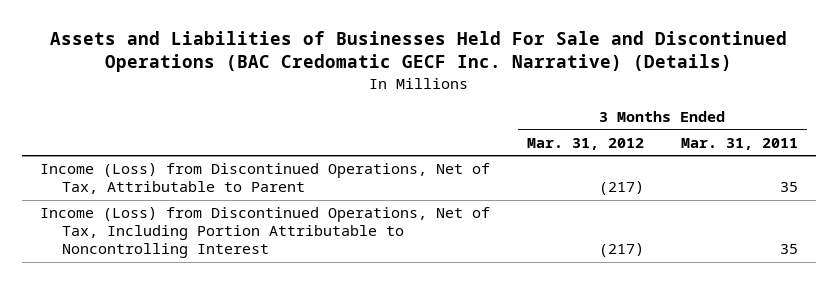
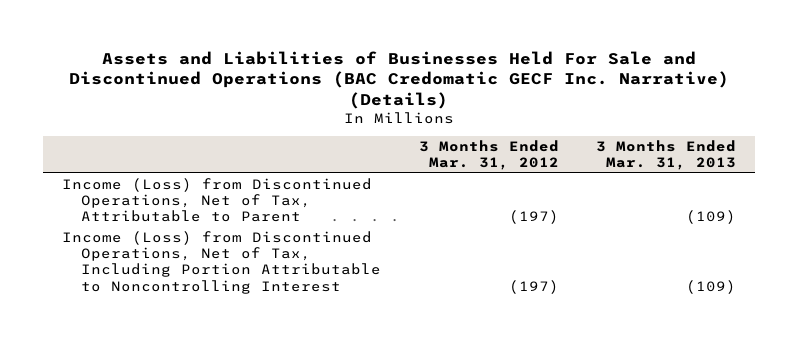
[680,137,798,150] Mar. 31, 2011 -> none
none -> [596,139,737,171] 3 Months Ended Mar. 31, 2013
[598,181,644,196] (217) -> [508,210,559,225] (197)
[598,243,644,258] (217) -> [508,279,559,294] (197)

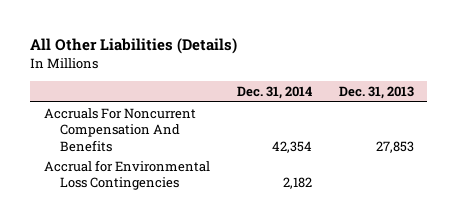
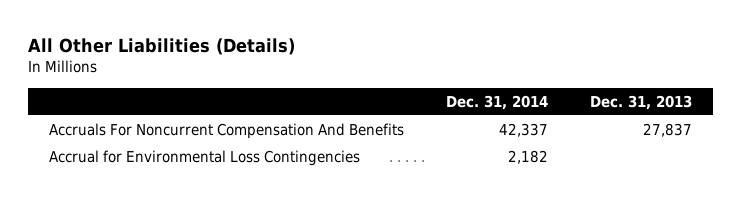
[271,140,312,153] 42,354 -> [499,123,549,138] 42,337
[375,140,414,153] 27,853 -> [642,123,692,138] 27,837

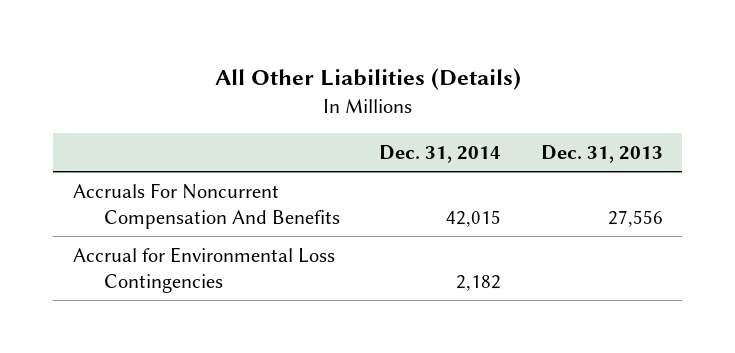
[499,123,549,138] 42,337 -> [446,210,502,228] 42,015
[642,123,692,138] 27,837 -> [607,210,663,228] 27,556

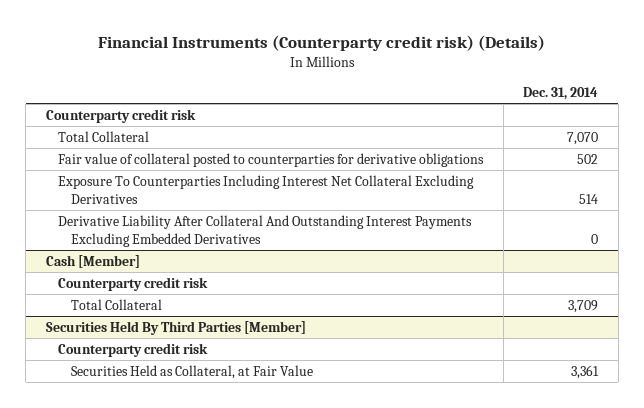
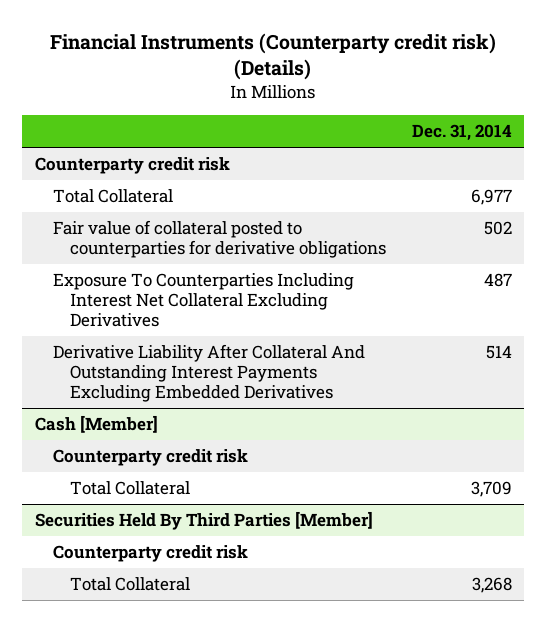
[567,131,599,145] 7,070 -> [470,189,512,206] 6,977
[579,193,599,204] 514 -> [483,273,512,288] 487
[591,233,599,244] 0 -> [485,345,512,360] 514
[71,364,314,379] Securities Held as Collateral, at Fair Value -> none
none -> [70,577,191,592] Total Collateral

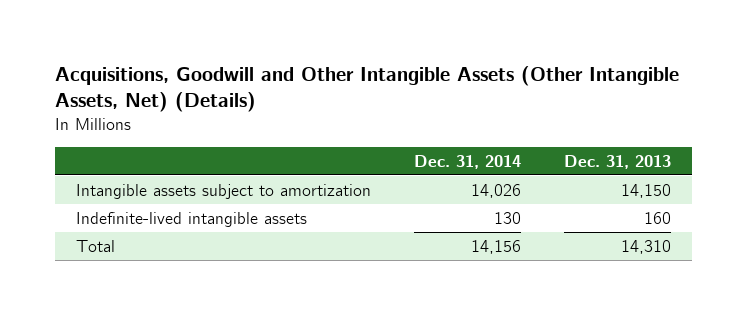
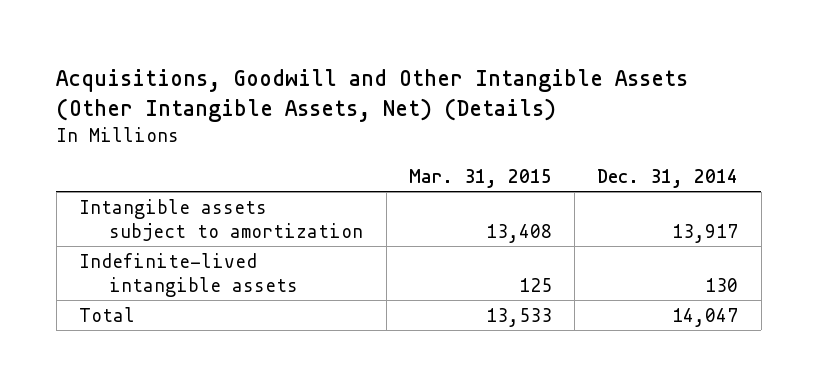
[563,154,671,169] Dec. 31, 2013 -> none
none -> [408,168,552,188] Mar. 31, 2015
[470,183,521,198] 14,026 -> [672,223,739,243] 13,917
[470,239,521,254] 14,156 -> [672,307,739,327] 14,047

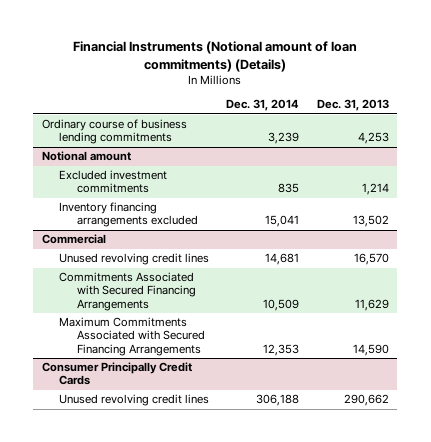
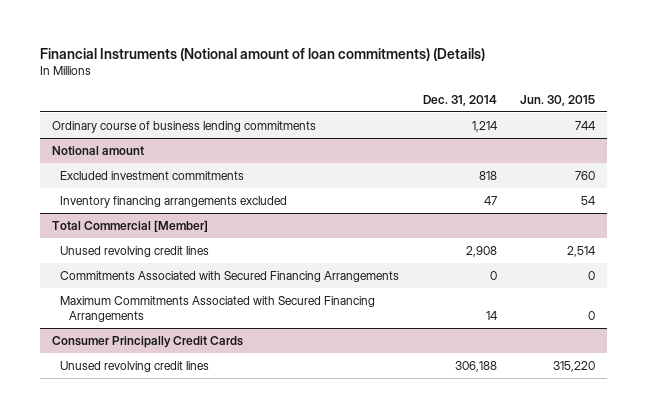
[316,99,389,112] Dec. 31, 2013 -> none
none -> [520,94,596,106] Jun. 30, 2015
[268,132,300,145] 3,239 -> [471,120,498,132] 1,214
[278,183,300,194] 835 -> [478,170,497,180] 818
[265,215,300,228] 15,041 -> [483,195,497,205] 47
[41,234,106,245] Commercial -> [51,219,208,232] Total Commercial [Member]
[265,253,300,266] 14,681 -> [465,245,497,257] 2,908
[263,298,300,311] 10,509 -> [489,270,497,280] 0
[263,343,300,356] 12,353 -> [485,311,498,321] 14

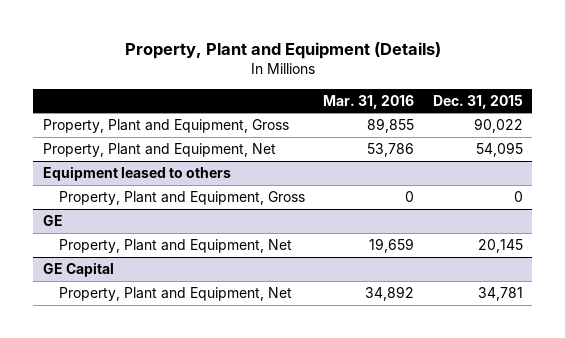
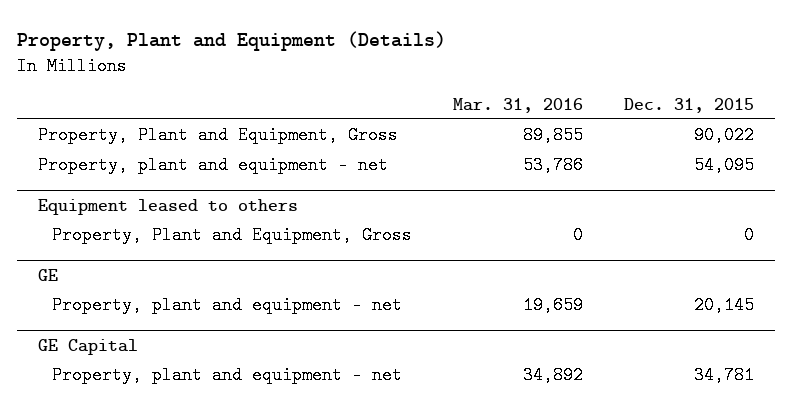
[42,143,276,158] Property, Plant and Equipment, Net -> [37,156,388,175] Property, plant and equipment - net
[58,239,292,254] Property, Plant and Equipment, Net -> [52,296,403,315] Property, plant and equipment - net
[58,287,292,302] Property, Plant and Equipment, Net -> [52,366,403,385] Property, plant and equipment - net

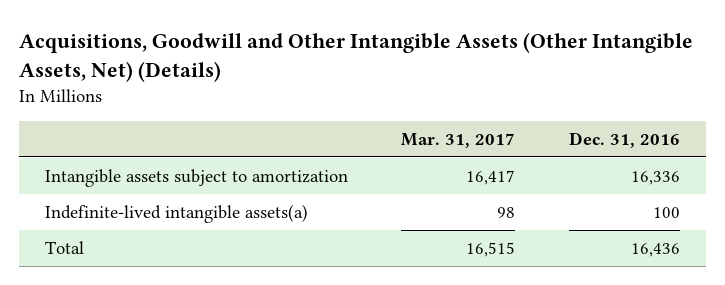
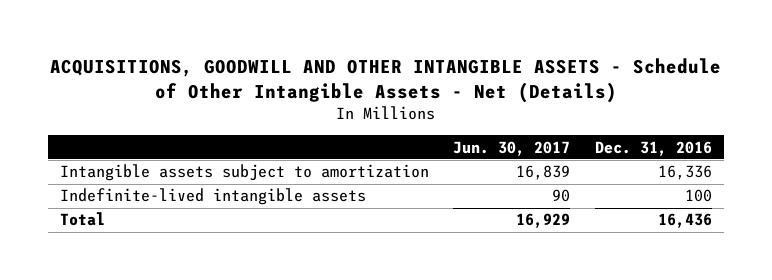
[18,31,693,82] Acquisitions, Goodwill and Other Intangible Assets (Other Intangible Assets, Net) (Details) -> [49,57,721,103] ACQUISITIONS, GOODWILL AND OTHER INTANGIBLE ASSETS - Schedule of Other Intangible Assets - Net (Details)
[401,132,516,148] Mar. 31, 2017 -> none
none -> [453,140,571,156] Jun. 30, 2017
[45,204,309,224] Indefinite-lived intangible assets(a) -> [60,188,367,206] Indefinite-lived intangible assets

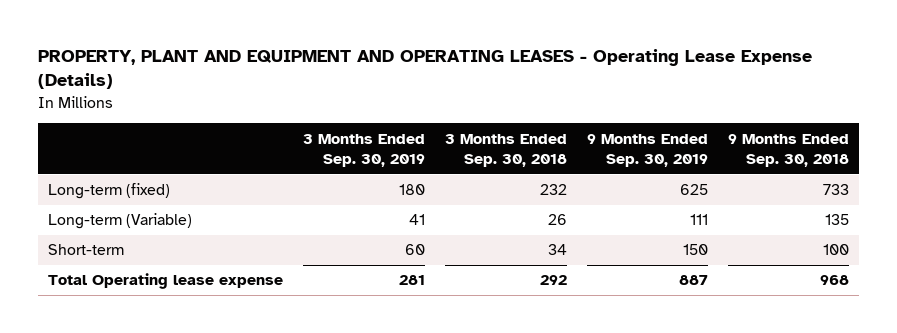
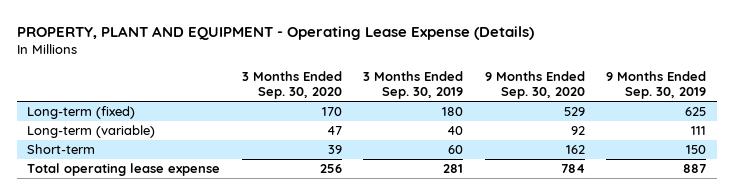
[37,48,812,90] PROPERTY, PLANT AND EQUIPMENT AND OPERATING LEASES - Operating Lease Expense (Details) -> [16,25,534,40] PROPERTY, PLANT AND EQUIPMENT - Operating Lease Expense (Details)
[444,133,567,168] 3 Months Ended Sep. 30, 2018 -> none
[728,133,850,168] 9 Months Ended Sep. 30, 2018 -> none
none -> [241,71,342,100] 3 Months Ended Sep. 30, 2020
none -> [484,71,585,100] 9 Months Ended Sep. 30, 2020
[47,213,192,230] Long-term (Variable) -> [27,125,156,139] Long-term (variable)
[408,214,425,226] 41 -> [447,126,464,136] 40
[47,273,283,290] Total Operating lease expense -> [27,163,221,177] Total operating lease expense

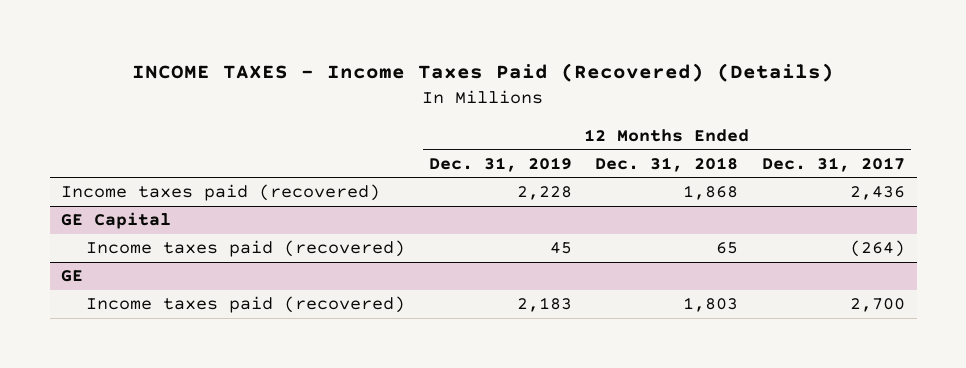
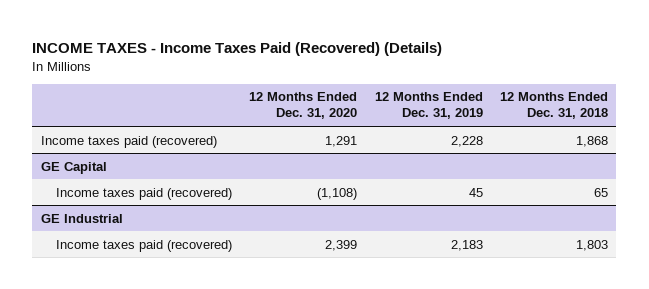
[762,156,906,172] Dec. 31, 2017 -> none
none -> [249,92,358,120] 12 Months Ended Dec. 31, 2020
[61,270,84,283] GE -> [40,213,123,223] GE Industrial

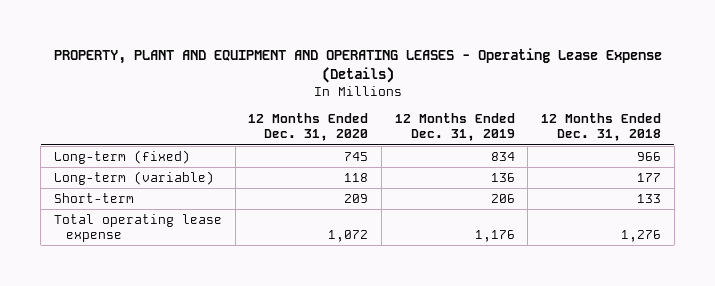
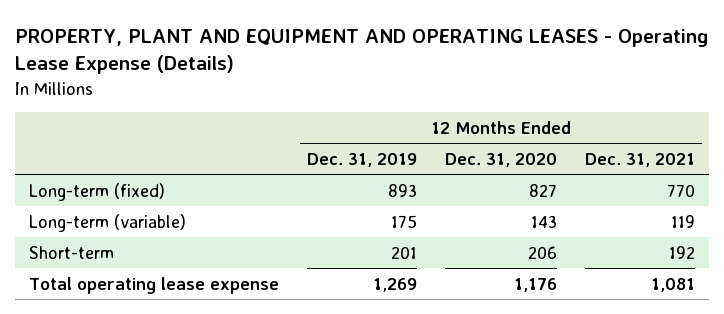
[541,113,662,142] 12 Months Ended Dec. 31, 2018 -> none
none -> [584,152,695,167] Dec. 31, 2021
[344,152,369,162] 745 -> [528,183,557,197] 827
[490,152,515,162] 834 -> [387,183,417,197] 893
[344,173,369,183] 118 -> [530,214,557,228] 143
[490,173,515,183] 136 -> [390,214,417,228] 175
[344,194,369,204] 209 -> [527,245,557,259] 206
[490,194,515,204] 206 -> [390,245,417,259] 201
[328,229,369,242] 1,072 -> [513,277,557,292] 1,176
[474,229,515,242] 1,176 -> [372,277,417,292] 1,269

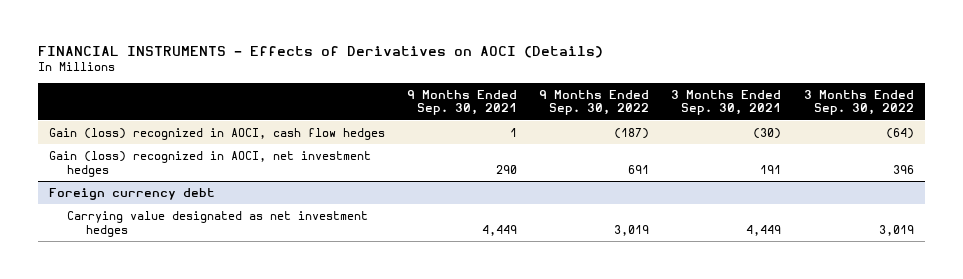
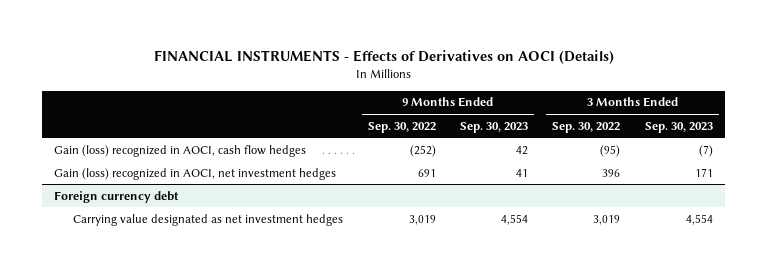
[407,89,518,116] 9 Months Ended Sep. 30, 2021 -> none
[671,89,782,116] 3 Months Ended Sep. 30, 2021 -> none
none -> [460,121,529,133] Sep. 30, 2023
none -> [644,121,713,133] Sep. 30, 2023
[614,127,650,139] (187) -> [409,144,436,157] (252)
[885,127,914,139] (64) -> [600,144,621,157] (95)

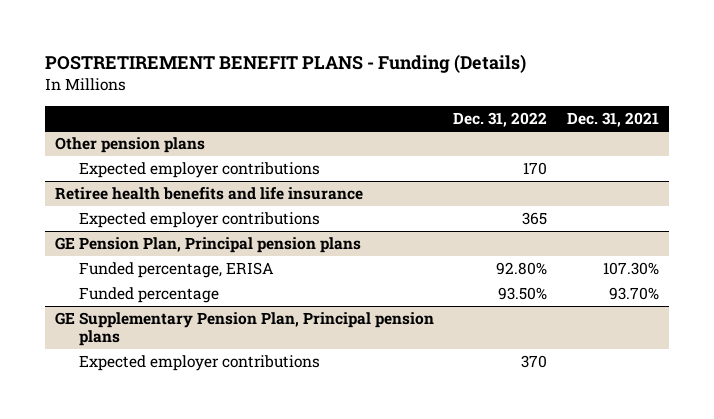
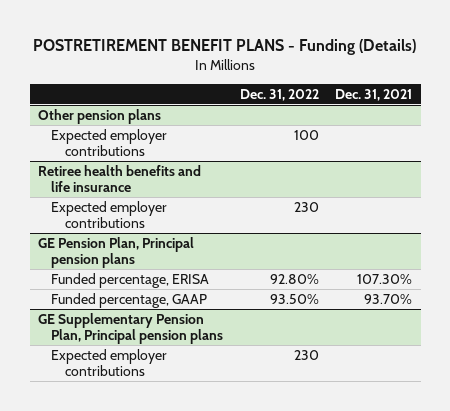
[523,161,548,175] 170 -> [293,129,319,140] 100
[522,211,548,225] 365 -> [293,201,319,212] 230
[78,286,219,303] Funded percentage -> [51,292,208,308] Funded percentage, GAAP
[521,354,548,368] 370 -> [293,349,319,360] 230

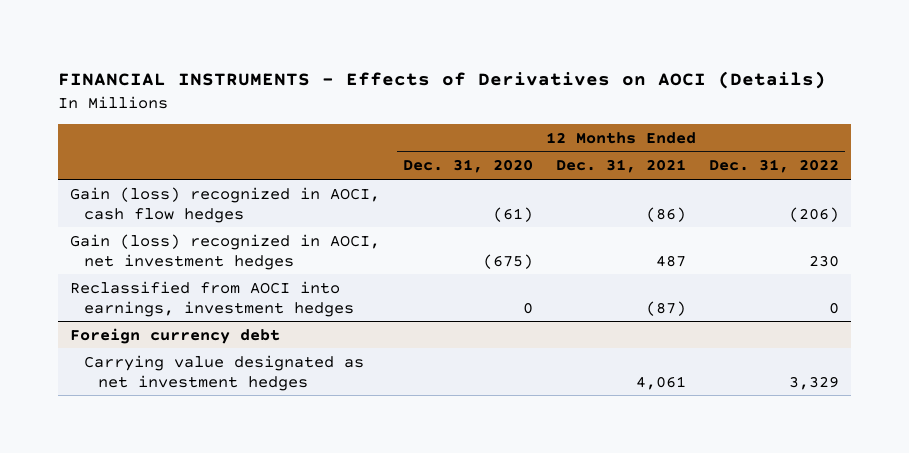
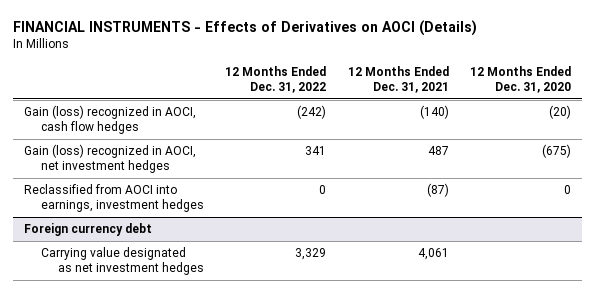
[493,206,534,222] (61) -> [549,105,572,120] (20)
[646,206,687,222] (86) -> [419,105,449,120] (140)
[789,206,840,222] (206) -> [297,105,327,120] (242)
[809,254,840,267] 230 -> [305,146,327,156] 341

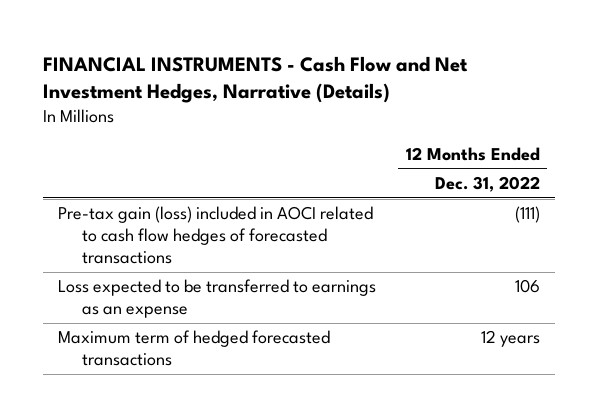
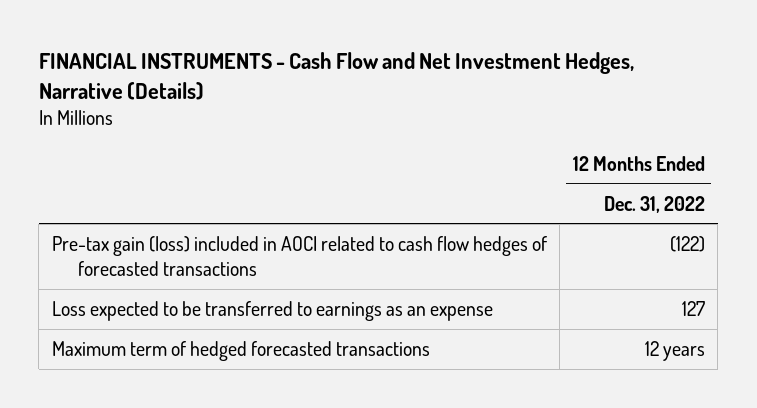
[514,206,540,224] (111) -> [669,235,705,252] (122)
[514,279,540,294] 106 -> [681,300,705,316] 127

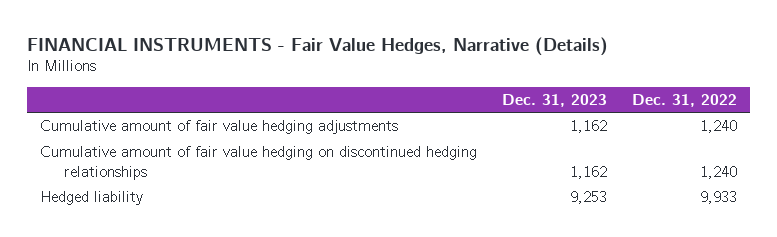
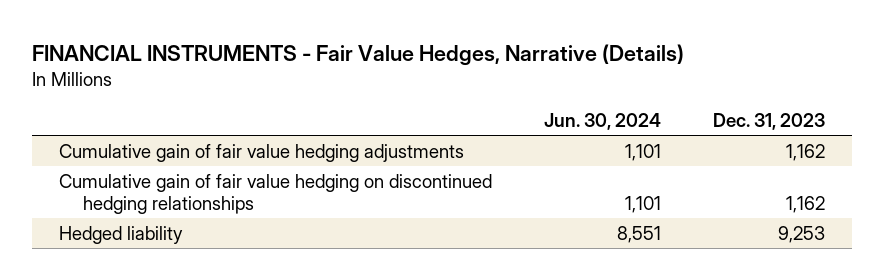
[632,93,738,107] Dec. 31, 2022 -> none
none -> [543,112,661,130] Jun. 30, 2024
[39,120,398,135] Cumulative amount of fair value hedging adjustments -> [58,143,464,162] Cumulative gain of fair value hedging adjustments
[39,146,477,180] Cumulative amount of fair value hedging on discontinued hedging relationships -> [58,173,492,214] Cumulative gain of fair value hedging on discontinued hedging relationships

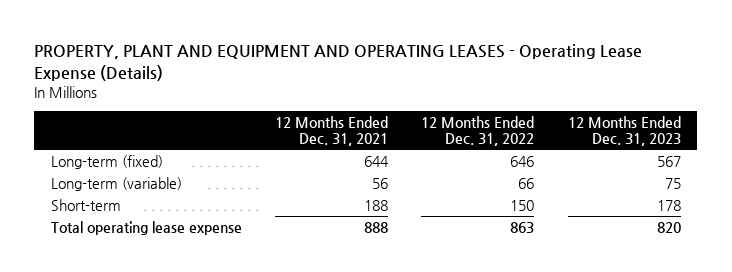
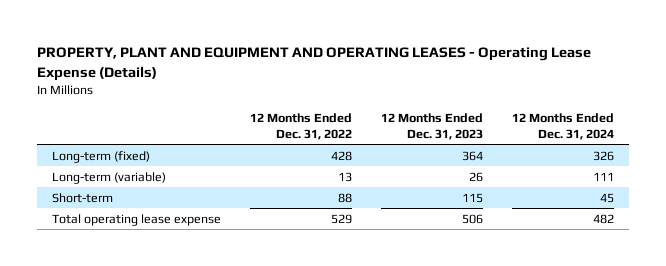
[275,115,389,147] 12 Months Ended Dec. 31, 2021 -> none
none -> [512,112,615,140] 12 Months Ended Dec. 31, 2024
[510,155,535,167] 646 -> [330,150,352,161] 428
[656,155,681,167] 567 -> [462,150,484,161] 364
[518,177,535,189] 66 -> [337,171,352,182] 13
[664,177,681,189] 75 -> [469,171,484,182] 26
[510,199,535,211] 150 -> [337,192,352,203] 88
[656,199,681,211] 178 -> [462,192,484,203] 115
[510,221,535,233] 863 -> [330,213,352,224] 529
[656,221,681,233] 820 -> [462,213,484,224] 506

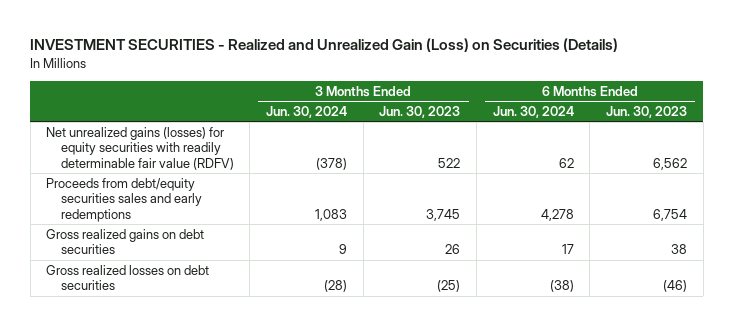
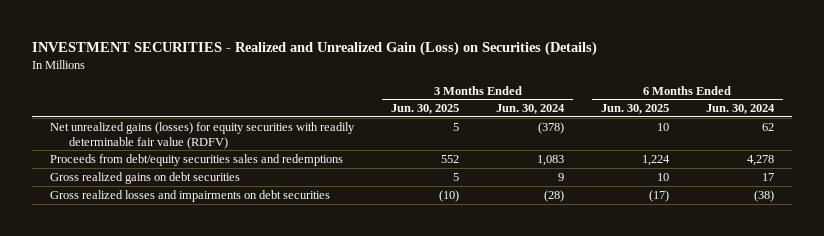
[379,105,461,118] Jun. 30, 2023 -> none
[606,105,688,118] Jun. 30, 2023 -> none
none -> [391,104,460,115] Jun. 30, 2025
none -> [600,104,669,115] Jun. 30, 2025
[46,177,202,222] Proceeds from debt/equity securities sales and early redemptions -> [50,153,344,166] Proceeds from debt/equity securities sales and redemptions
[46,264,210,291] Gross realized losses on debt securities -> [50,189,331,202] Gross realized losses and impairments on debt securities

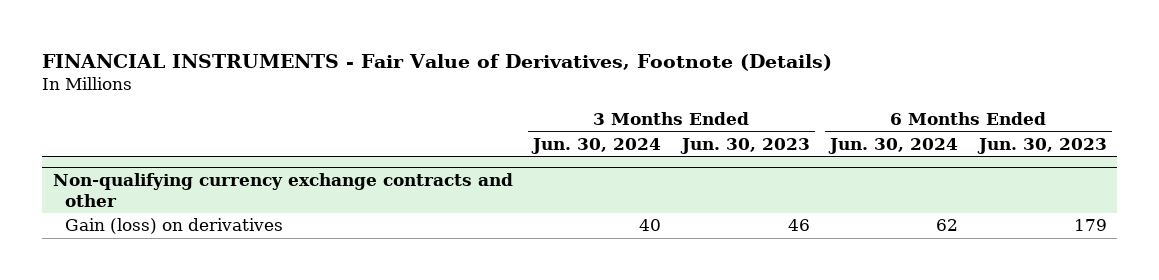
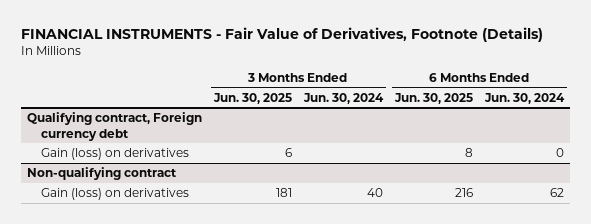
[679,137,810,154] Jun. 30, 2023 -> none
[976,137,1107,154] Jun. 30, 2023 -> none
none -> [212,92,292,104] Jun. 30, 2025
none -> [393,92,473,104] Jun. 30, 2025
none -> [26,112,202,141] Qualifying contract, Foreign currency debt
none -> [41,148,190,161] Gain (loss) on derivatives
[52,172,513,207] Non-qualifying currency exchange contracts and other -> [26,167,177,181] Non-qualifying contract

